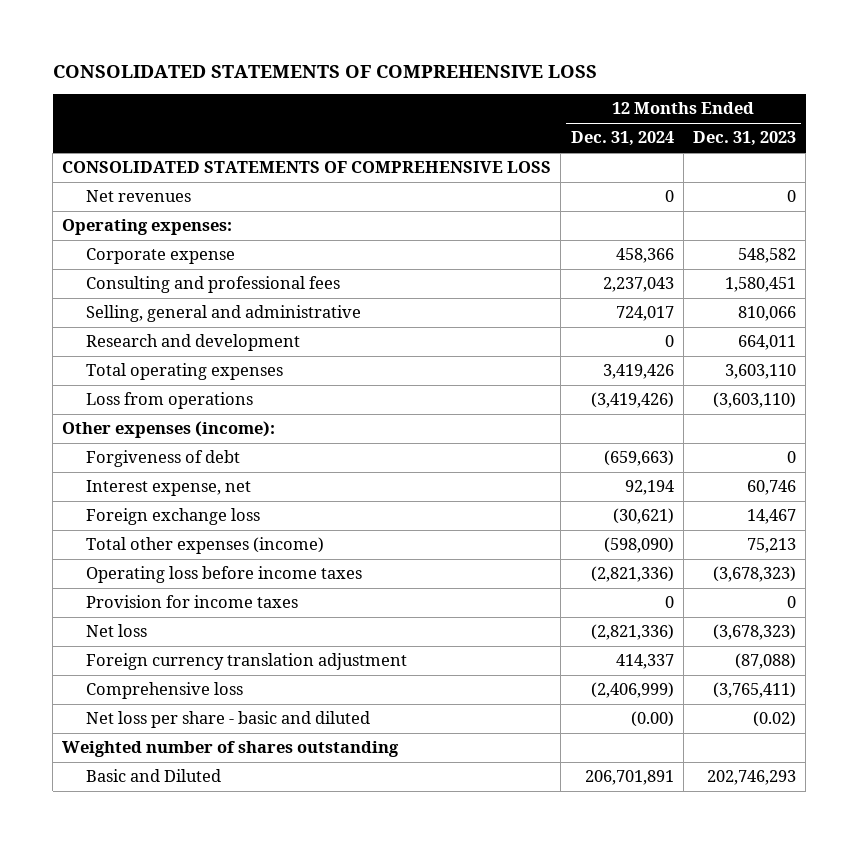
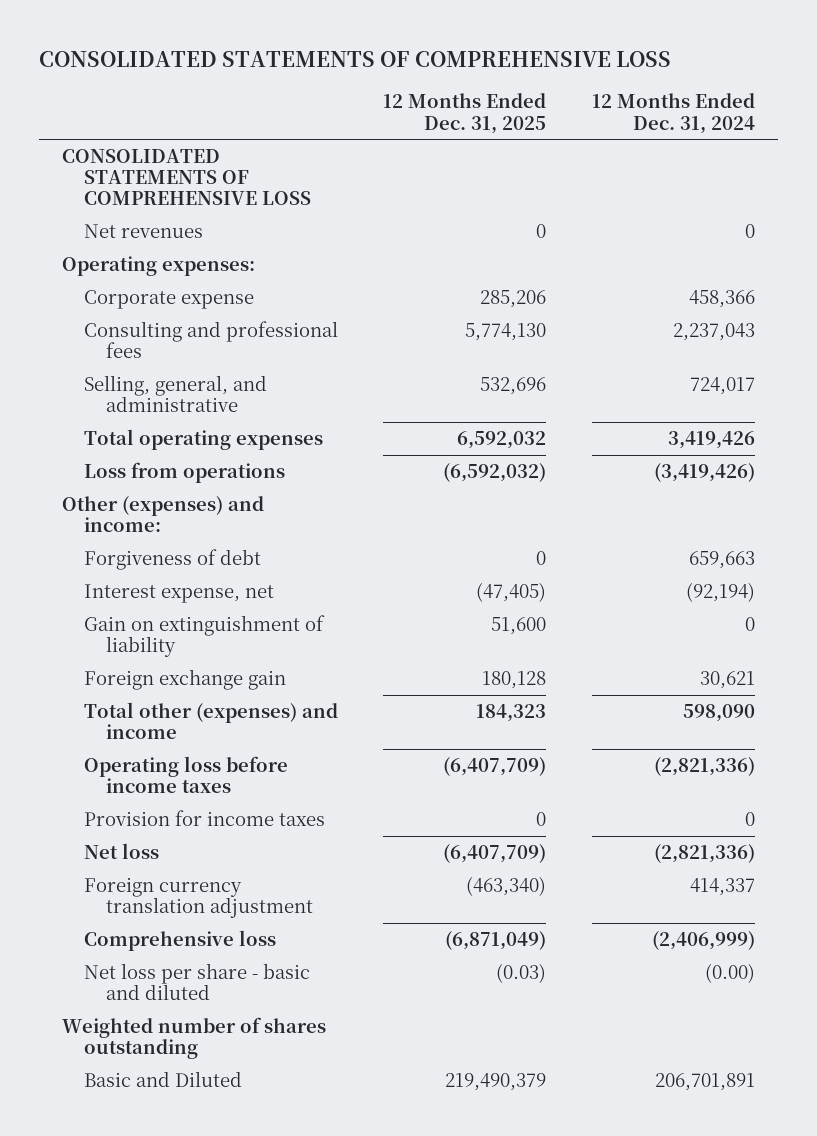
[693,131,797,147] Dec. 31, 2023 -> none
none -> [383,93,547,134] 12 Months Ended Dec. 31, 2025
[86,334,301,352] Research and development -> none
[86,305,362,323] Selling, general and administrative -> [83,375,267,413] Selling, general, and administrative
[62,421,276,439] Other expenses (income): -> [61,496,264,533] Other (expenses) and income:
[603,450,674,467] (659,663) -> [688,551,755,570] 659,663
[624,480,674,496] 92,194 -> [685,582,755,603] (92,194)
none -> [83,615,325,658] Gain on extinguishment of liability
[86,508,261,526] Foreign exchange loss -> [83,669,286,691] Foreign exchange gain
[612,508,674,525] (30,621) -> [699,671,755,690] 30,621
[86,537,325,555] Total other expenses (income) -> [83,702,338,740] Total other (expenses) and income
[603,537,674,554] (598,090) -> [682,704,755,723] 598,090

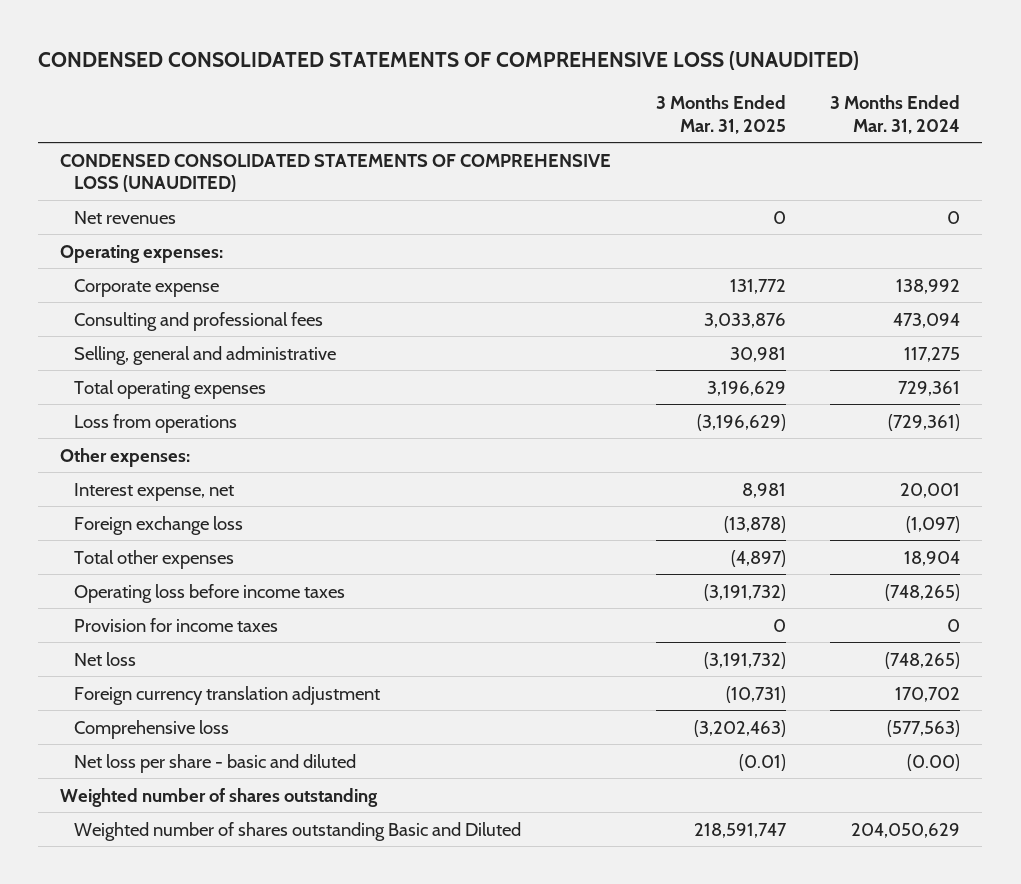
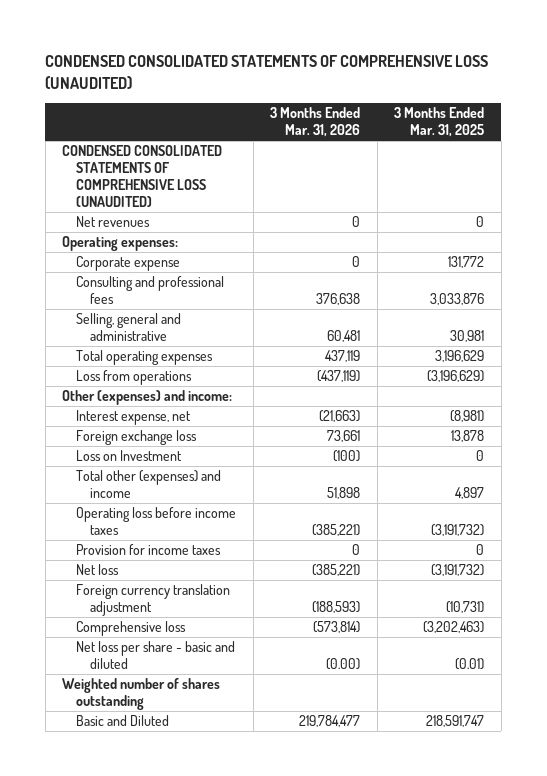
[830,95,961,134] 3 Months Ended Mar. 31, 2024 -> none
none -> [270,106,361,137] 3 Months Ended Mar. 31, 2026
[60,447,191,467] Other expenses: -> [62,390,233,406] Other (expenses) and income:
[741,482,786,498] 8,981 -> [450,410,485,423] (8,981)
[723,515,786,533] (13,878) -> [451,430,485,443] 13,878
none -> [75,450,182,462] Loss on Investment
[74,549,235,569] Total other expenses -> [75,470,221,499] Total other (expenses) and income
[730,549,786,567] (4,897) -> [455,487,485,500] 4,897
[74,821,522,841] Weighted number of shares outstanding Basic and Diluted -> [75,715,169,727] Basic and Diluted

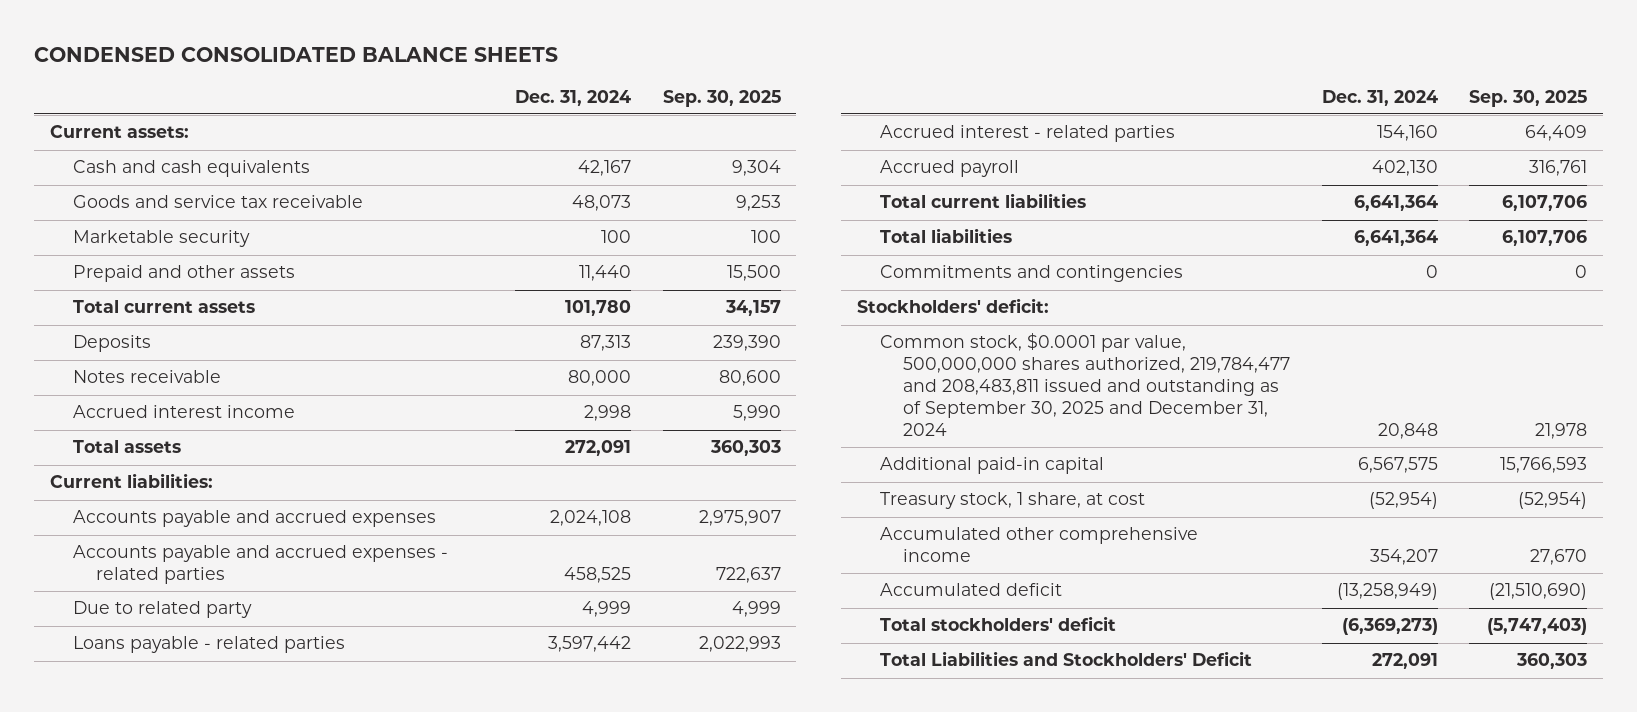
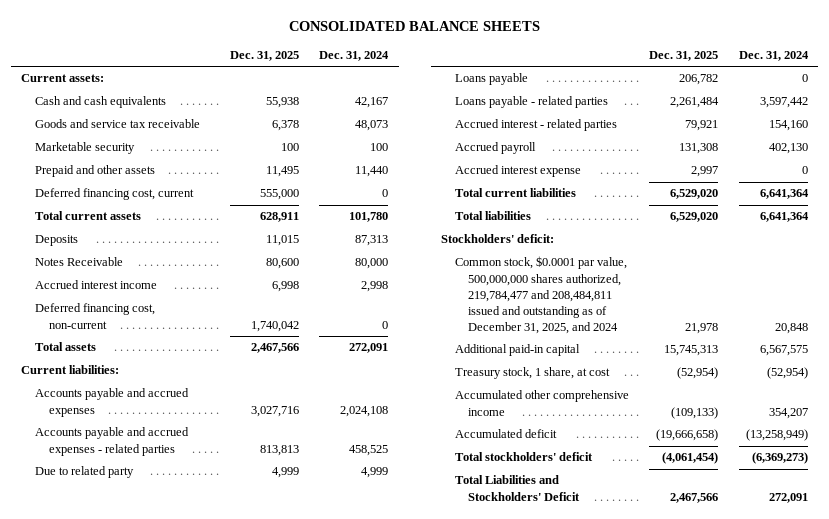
[34,46,559,62] CONDENSED CONSOLIDATED BALANCE SHEETS -> [288,20,540,31] CONSOLIDATED BALANCE SHEETS
[662,89,781,107] Sep. 30, 2025 -> none
none -> [229,50,299,61] Dec. 31, 2025
none -> [34,188,194,201] Deferred financing cost, current
[73,370,222,384] Notes receivable -> [34,257,123,267] Notes Receivable
none -> [34,303,155,329] Deferred financing cost, non-current
none -> [454,73,528,86] Loans payable
none -> [454,165,581,178] Accrued interest expense
[879,265,1183,283] Commitments and contingencies -> none
[879,333,1290,436] Common stock, $0.0001 par value, 500,000,000 shares authorized, 219,784,477 and 208,483,811 issued and outstanding as of September 30, 2025 and December 31, 2024 -> [454,256,627,335] Common stock, $0.0001 par value, 500,000,000 shares authorized, 219,784,477 and 208,484,811 issued and outstanding as of December 31, 2025, and 2024

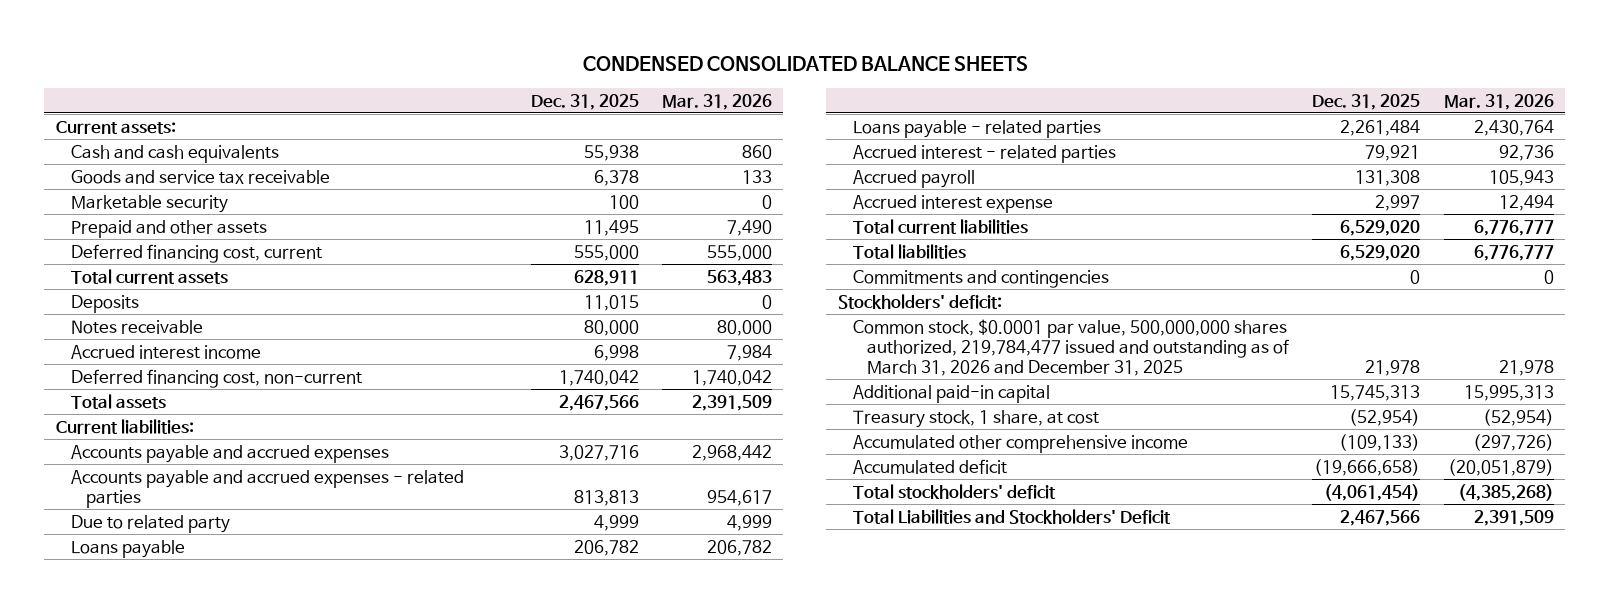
[288,20,540,31] CONSOLIDATED BALANCE SHEETS -> [582,55,1028,71] CONDENSED CONSOLIDATED BALANCE SHEETS
[319,50,390,61] Dec. 31, 2024 -> none
none -> [661,93,772,110] Mar. 31, 2026
[34,257,123,267] Notes Receivable -> [70,319,203,334] Notes receivable
[265,258,299,270] 80,600 -> [583,319,639,336] 80,000
none -> [852,269,1109,288] Commitments and contingencies
[454,256,627,335] Common stock, $0.0001 par value, 500,000,000 shares authorized, 219,784,477 and 208,484,811 issued and outstanding as of December 31, 2025, and 2024 -> [852,318,1290,376] Common stock, $0.0001 par value, 500,000,000 shares authorized, 219,784,477 issued and outstanding as of March 31, 2026 and December 31, 2025

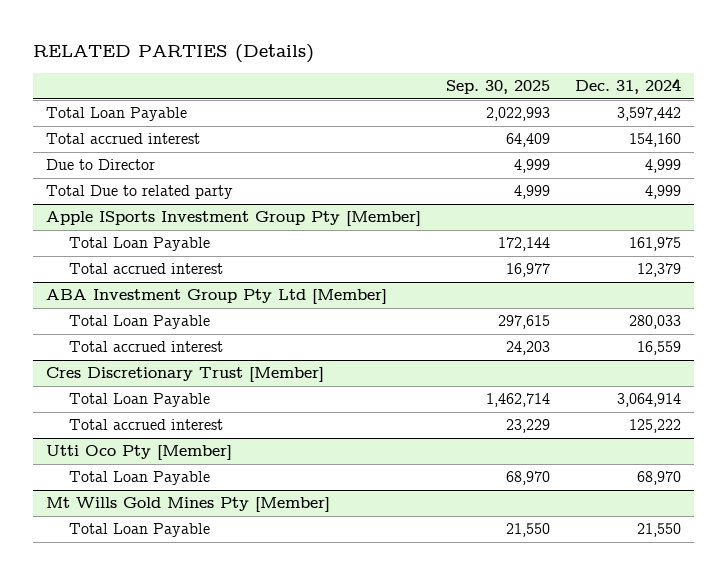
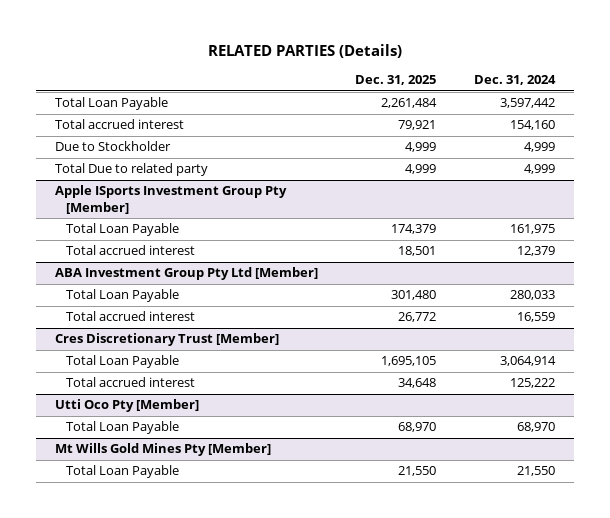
[445,80,550,95] Sep. 30, 2025 -> none
none -> [355,75,437,86] Dec. 31, 2025
[45,159,155,171] Due to Director -> [54,141,171,152] Due to Stockholder

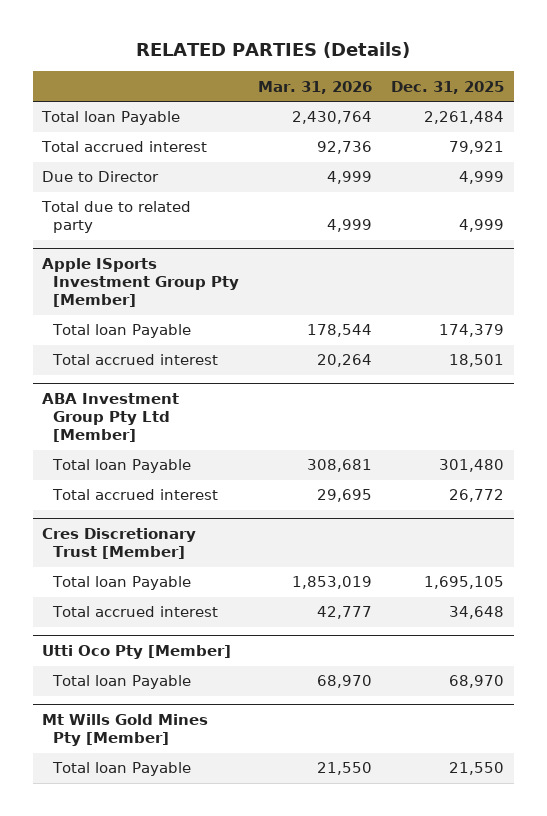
[473,75,556,86] Dec. 31, 2024 -> none
none -> [258,80,373,94] Mar. 31, 2026
[54,97,168,111] Total Loan Payable -> [41,111,181,126] Total loan Payable
[54,141,171,152] Due to Stockholder -> [42,171,160,183] Due to Director
[54,163,208,177] Total Due to related party -> [41,201,192,234] Total due to related party
[65,223,179,237] Total Loan Payable -> [52,324,192,339] Total loan Payable
[65,289,179,303] Total Loan Payable -> [52,459,192,474] Total loan Payable
[65,355,179,369] Total Loan Payable -> [52,576,192,591] Total loan Payable
[65,421,179,435] Total Loan Payable -> [52,675,192,690] Total loan Payable
[65,465,179,479] Total Loan Payable -> [52,762,192,777] Total loan Payable

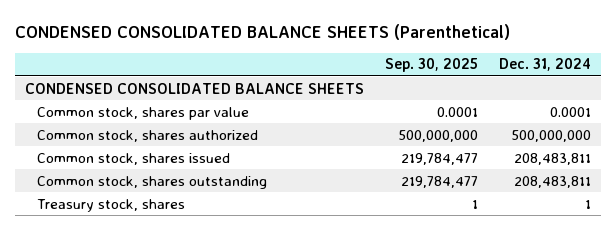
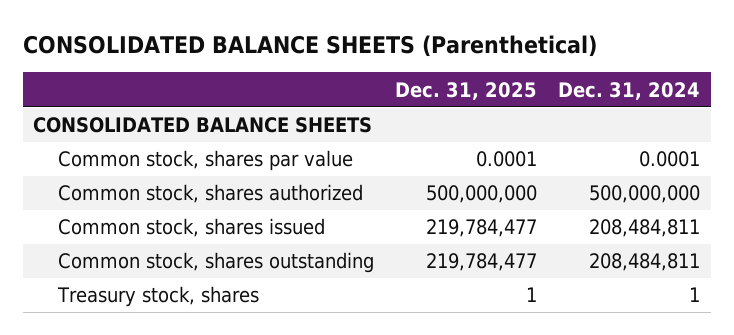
[14,23,510,40] CONDENSED CONSOLIDATED BALANCE SHEETS (Parenthetical) -> [22,34,597,57] CONSOLIDATED BALANCE SHEETS (Parenthetical)
[384,58,478,73] Sep. 30, 2025 -> none
none -> [394,81,537,100] Dec. 31, 2025
[25,82,365,94] CONDENSED CONSOLIDATED BALANCE SHEETS -> [33,117,373,134] CONSOLIDATED BALANCE SHEETS
[513,152,591,165] 208,483,811 -> [589,219,701,238] 208,484,811
[513,175,591,188] 208,483,811 -> [589,253,701,272] 208,484,811

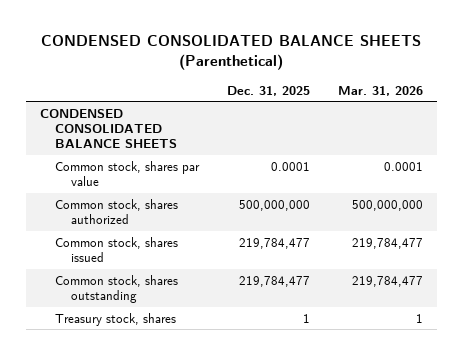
[22,34,597,57] CONSOLIDATED BALANCE SHEETS (Parenthetical) -> [41,34,422,71] CONDENSED CONSOLIDATED BALANCE SHEETS (Parenthetical)
[558,81,701,100] Dec. 31, 2024 -> none
none -> [338,85,424,96] Mar. 31, 2026
[33,117,373,134] CONSOLIDATED BALANCE SHEETS -> [39,108,178,149] CONDENSED CONSOLIDATED BALANCE SHEETS

